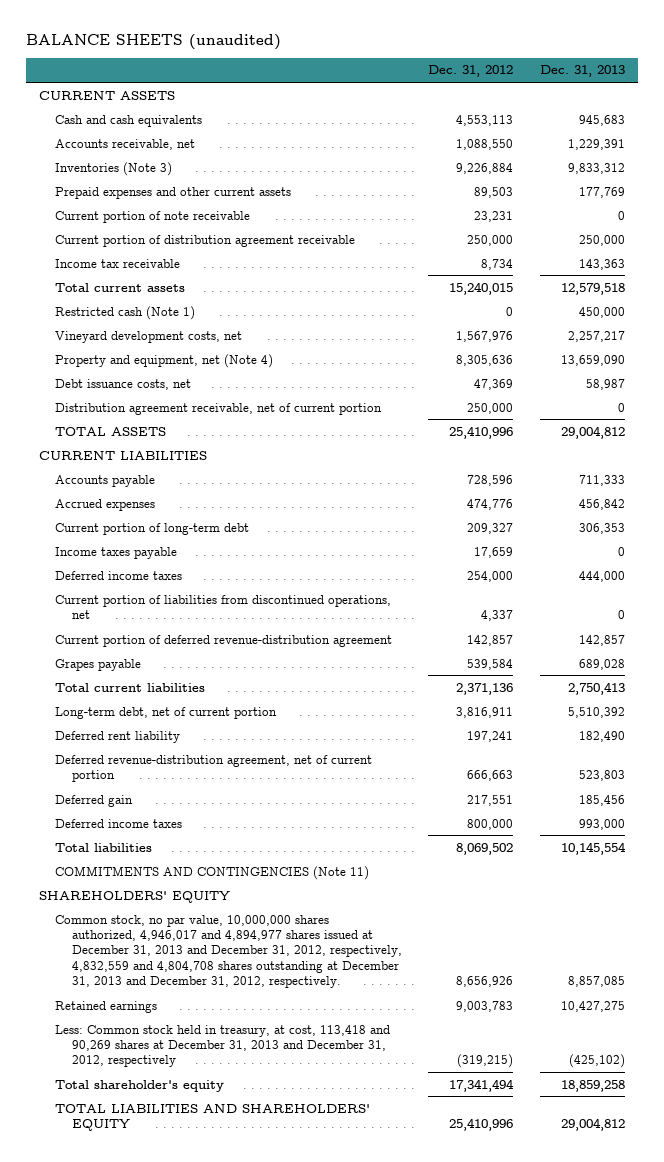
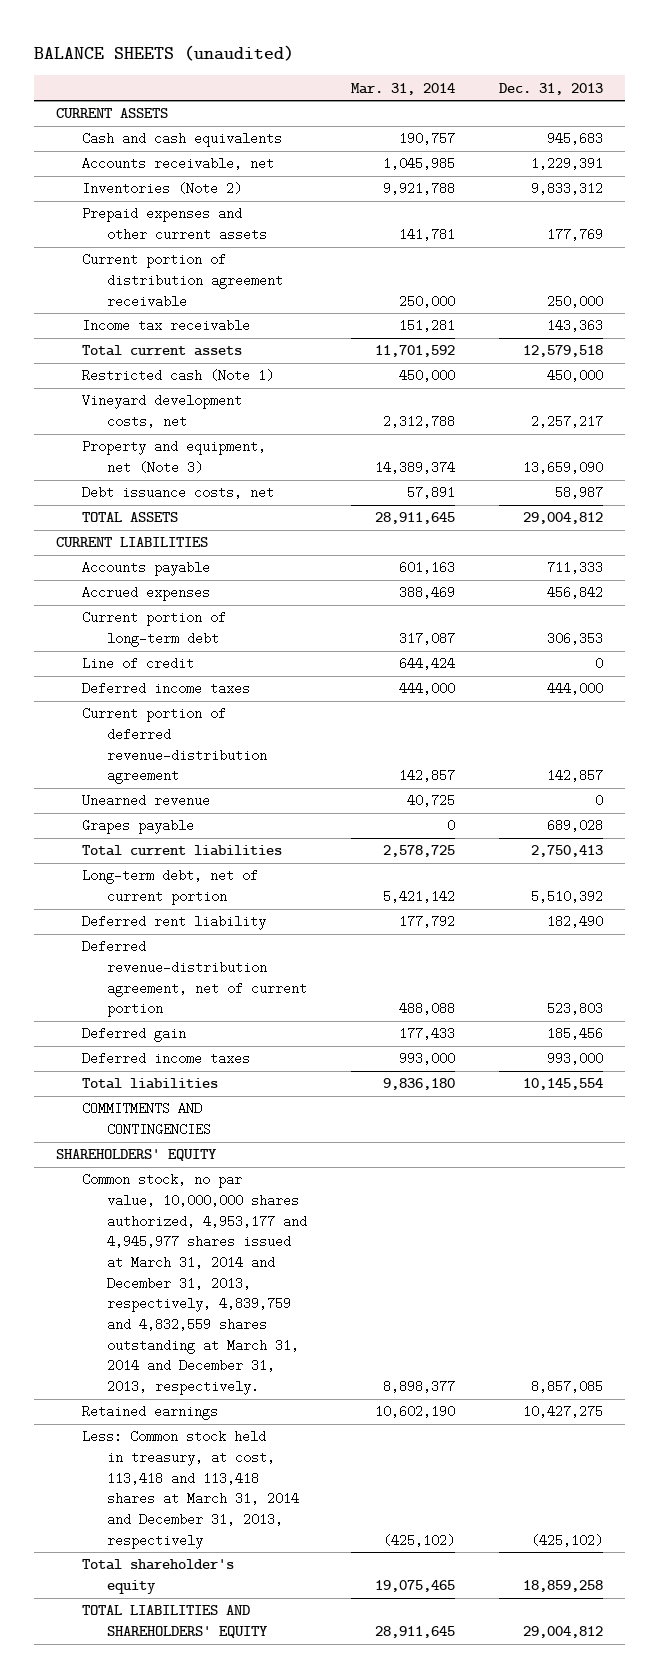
[428,65,514,78] Dec. 31, 2012 -> none
none -> [351,82,456,95] Mar. 31, 2014
[55,161,173,176] Inventories (Note 3) -> [81,182,242,196] Inventories (Note 2)
[55,210,251,223] Current portion of note receivable -> none
[55,353,274,368] Property and equipment, net (Note 4) -> [81,440,266,475] Property and equipment, net (Note 3)
[55,402,383,415] Distribution agreement receivable, net of current portion -> none
[55,546,178,559] Income taxes payable -> none
none -> [81,657,194,671] Line of credit
[55,594,392,620] Current portion of liabilities from discontinued operations, net -> none
none -> [81,794,210,808] Unearned revenue
[55,865,370,880] COMMITMENTS AND CONTINGENCIES (Note 11) -> [81,1102,211,1137] COMMITMENTS AND CONTINGENCIES
[55,914,402,989] Common stock, no par value, 10,000,000 shares authorized, 4,946,017 and 4,894,977 shares issued at December 31, 2013 and December 31, 2012, respectively, 4,832,559 and 4,804,708 shares outstanding at December 31, 2013 and December 31, 2012, respectively. -> [81,1173,307,1396] Common stock, no par value, 10,000,000 shares authorized, 4,953,177 and 4,945,977 shares issued at March 31, 2014 and December 31, 2013, respectively, 4,839,759 and 4,832,559 shares outstanding at March 31, 2014 and December 31, 2013, respectively.
[55,1024,391,1068] Less: Common stock held in treasury, at cost, 113,418 and 90,269 shares at December 31, 2013 and December 31, 2012, respectively -> [81,1430,299,1549] Less: Common stock held in treasury, at cost, 113,418 and 113,418 shares at March 31, 2014 and December 31, 2013, respectively

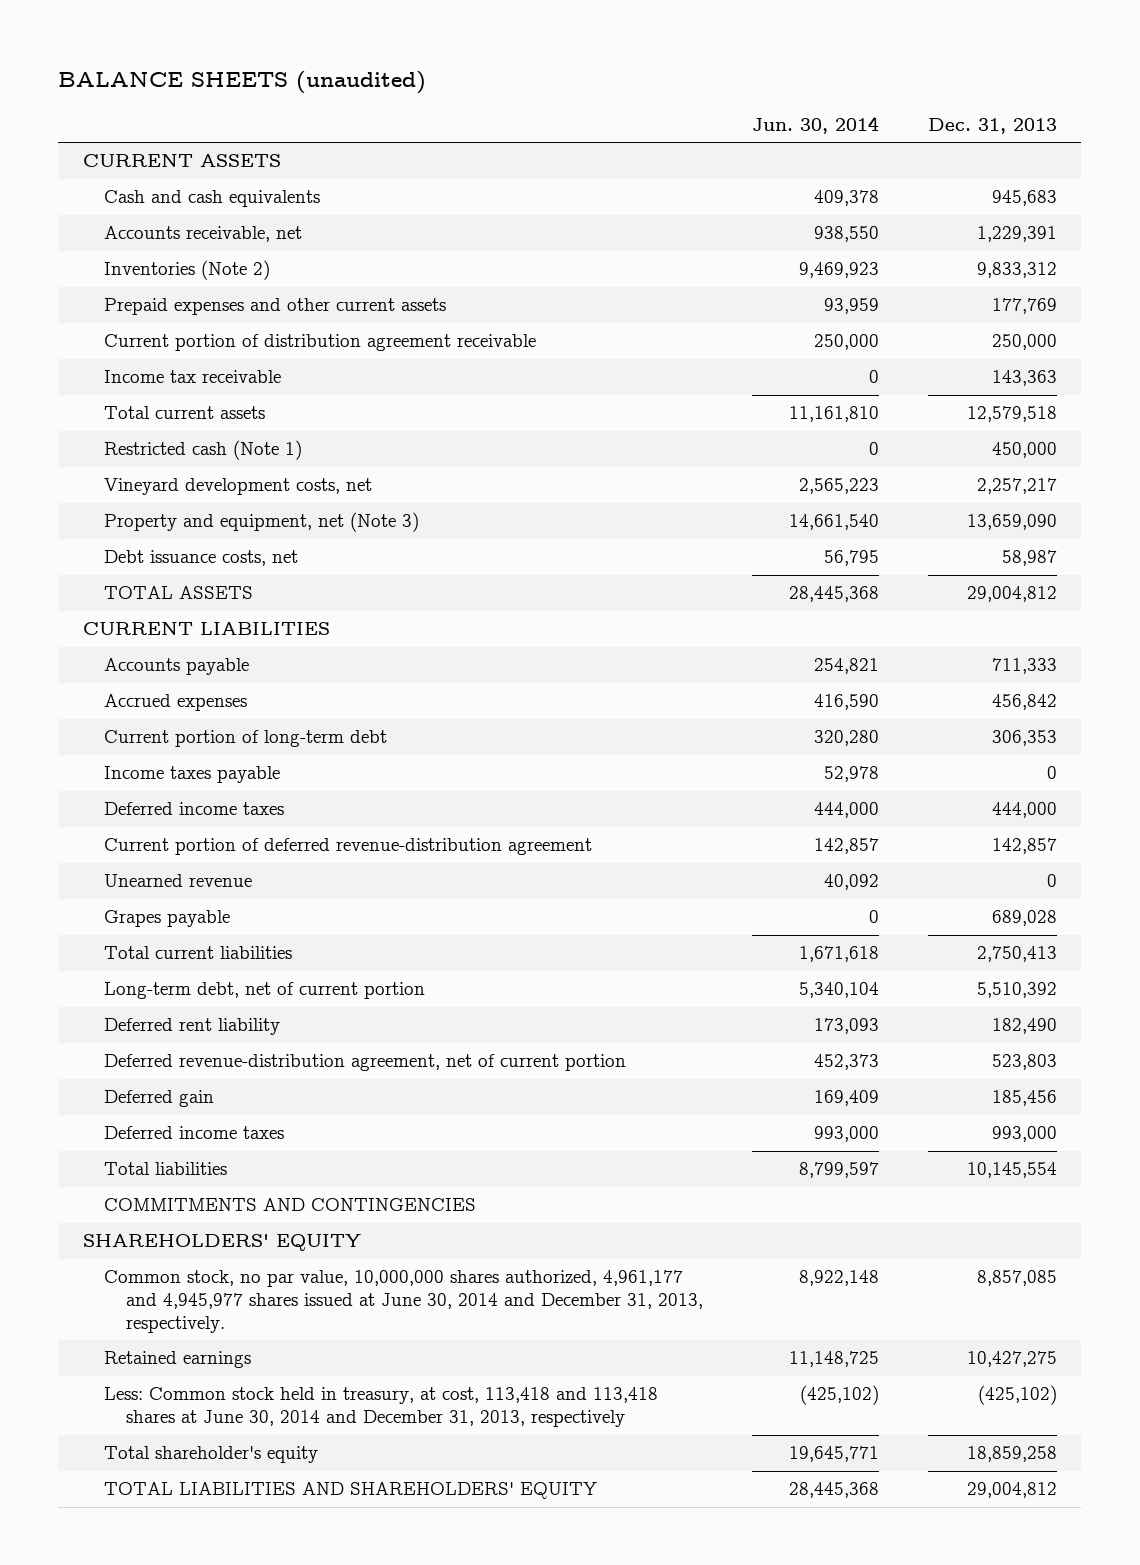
[351,82,456,95] Mar. 31, 2014 -> none
none -> [751,115,879,134] Jun. 30, 2014
[81,657,194,671] Line of credit -> none
none -> [104,766,281,784] Income taxes payable
[81,1173,307,1396] Common stock, no par value, 10,000,000 shares authorized, 4,953,177 and 4,945,977 shares issued at March 31, 2014 and December 31, 2013, respectively, 4,839,759 and 4,832,559 shares outstanding at March 31, 2014 and December 31, 2013, respectively. -> [104,1270,703,1333] Common stock, no par value, 10,000,000 shares authorized, 4,961,177 and 4,945,977 shares issued at June 30, 2014 and December 31, 2013, respectively.
[81,1430,299,1549] Less: Common stock held in treasury, at cost, 113,418 and 113,418 shares at March 31, 2014 and December 31, 2013, respectively -> [104,1387,659,1428] Less: Common stock held in treasury, at cost, 113,418 and 113,418 shares at June 30, 2014 and December 31, 2013, respectively

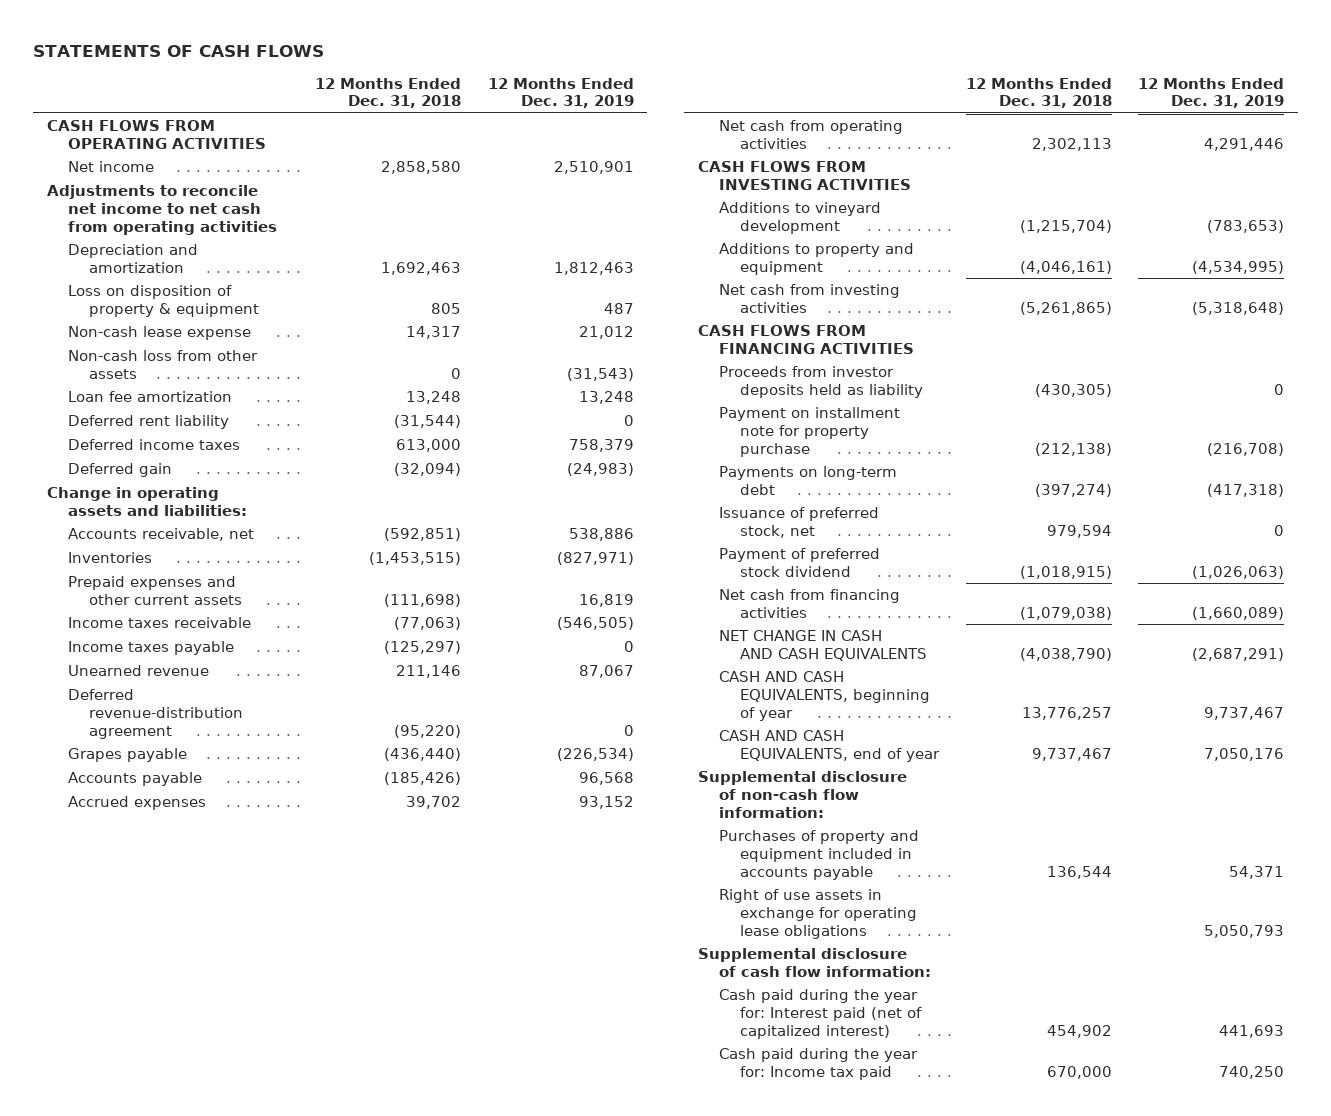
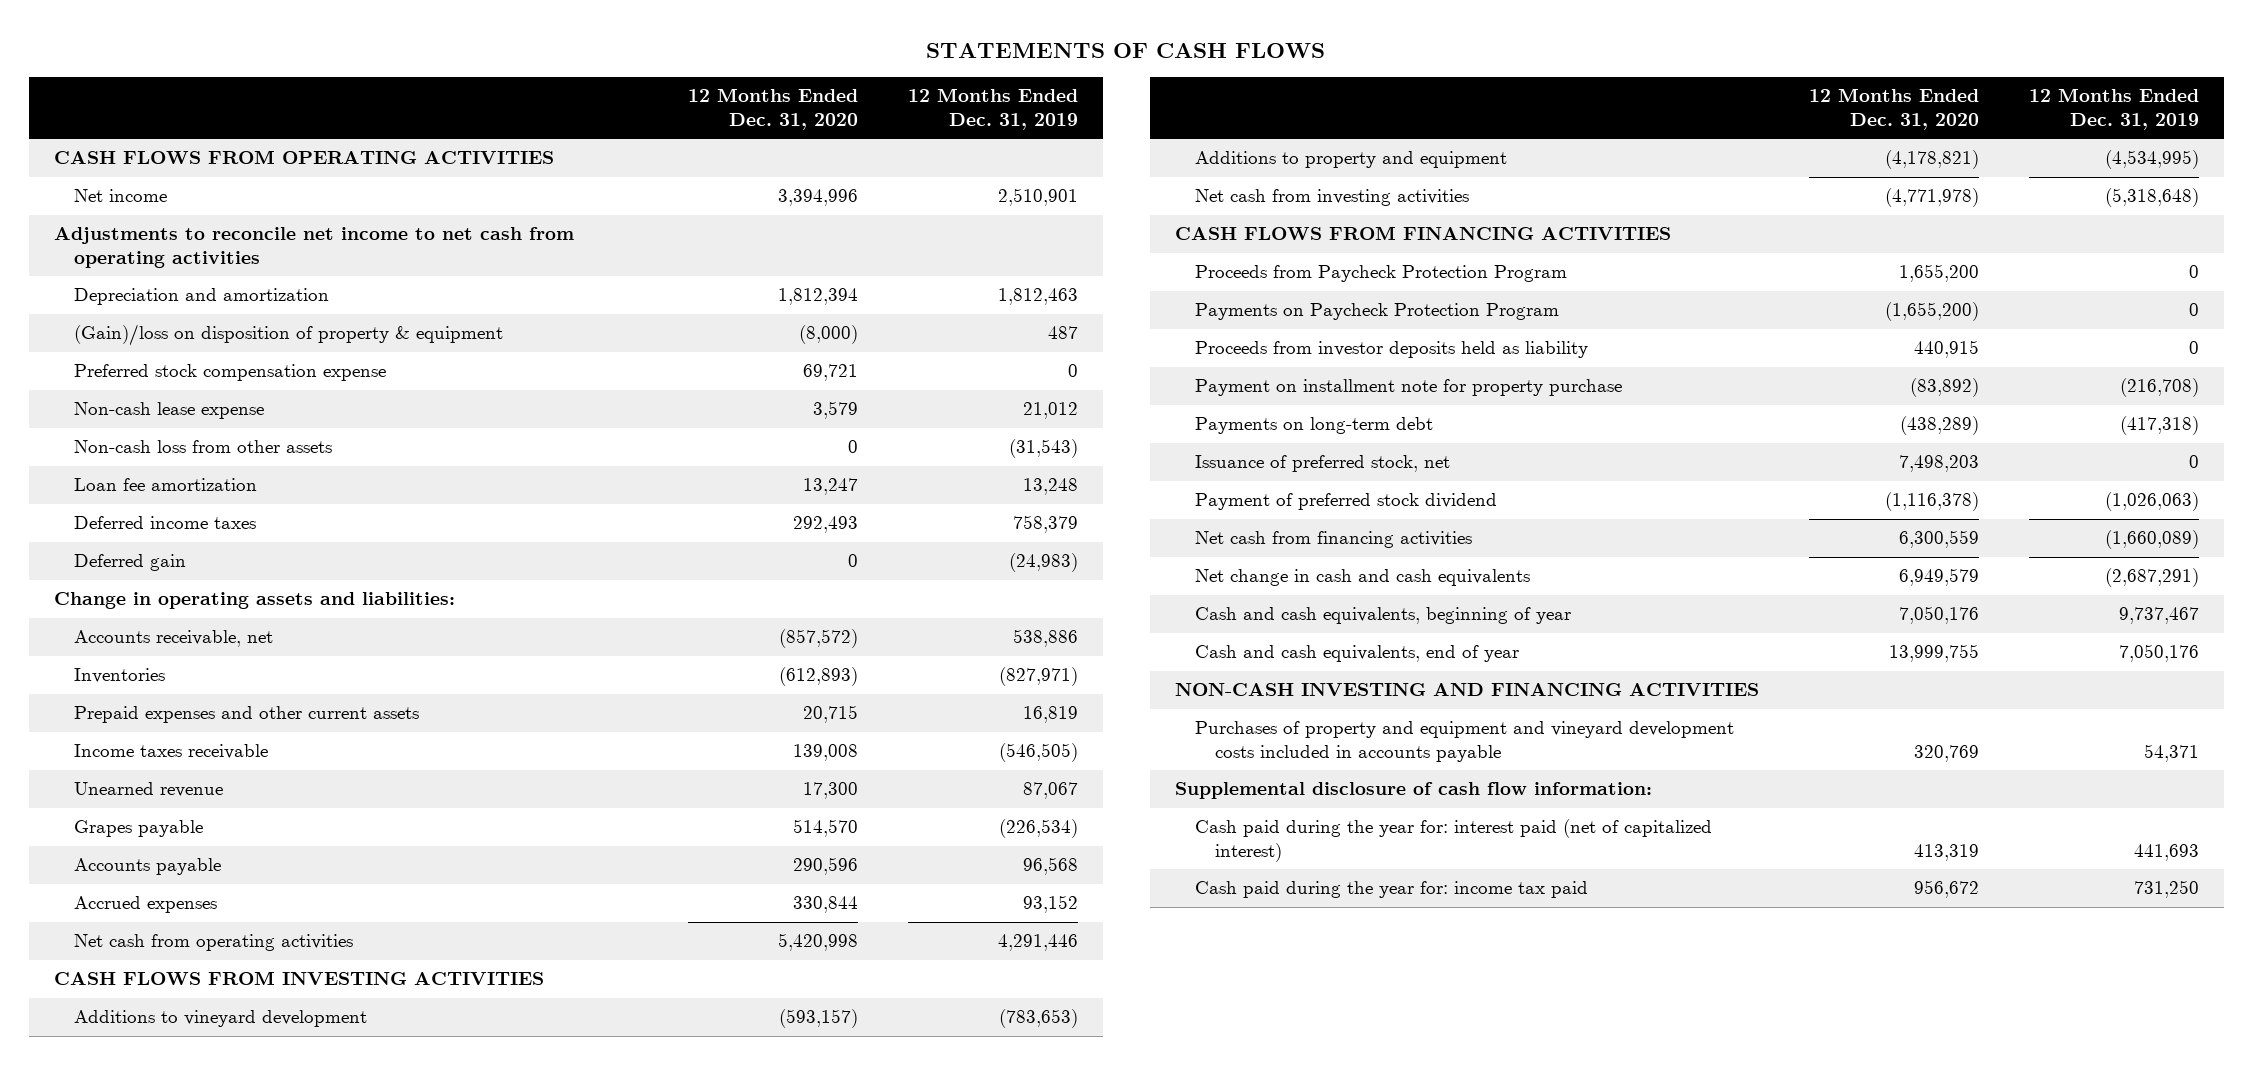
[314,77,461,109] 12 Months Ended Dec. 31, 2018 -> none
none -> [687,88,858,130] 12 Months Ended Dec. 31, 2020
[67,285,259,317] Loss on disposition of property & equipment -> [73,324,503,347] (Gain)/loss on disposition of property & equipment
none -> [73,364,386,382] Preferred stock compensation expense
[67,415,229,430] Deferred rent liability -> none
[67,641,234,656] Income taxes payable -> none
[67,689,243,739] Deferred revenue-distribution agreement -> none
none -> [1194,265,1567,283] Proceeds from Paycheck Protection Program
none -> [1194,303,1559,321] Payments on Paycheck Protection Program
[718,889,917,939] Right of use assets in exchange for operating lease obligations -> none
[718,630,927,661] NET CHANGE IN CASH AND CASH EQUIVALENTS -> [1194,569,1530,587] Net change in cash and cash equivalents
[718,671,930,721] CASH AND CASH EQUIVALENTS, beginning of year -> [1194,607,1571,625] Cash and cash equivalents, beginning of year
[718,730,940,762] CASH AND CASH EQUIVALENTS, end of year -> [1194,645,1519,663] Cash and cash equivalents, end of year
[697,771,907,818] Supplemental disclosure of non-cash flow information: -> [1174,683,1759,697] NON-CASH INVESTING AND FINANCING ACTIVITIES
[718,830,919,880] Purchases of property and equipment included in accounts payable -> [1194,721,1734,762] Purchases of property and equipment and vineyard development costs included in accounts payable
[718,989,922,1039] Cash paid during the year for: Interest paid (net of capitalized interest) -> [1194,819,1712,862] Cash paid during the year for: interest paid (net of capitalized interest)
[718,1048,918,1080] Cash paid during the year for: Income tax paid -> [1194,881,1588,899] Cash paid during the year for: income tax paid
[1219,1065,1285,1079] 740,250 -> [2133,880,2199,899] 731,250

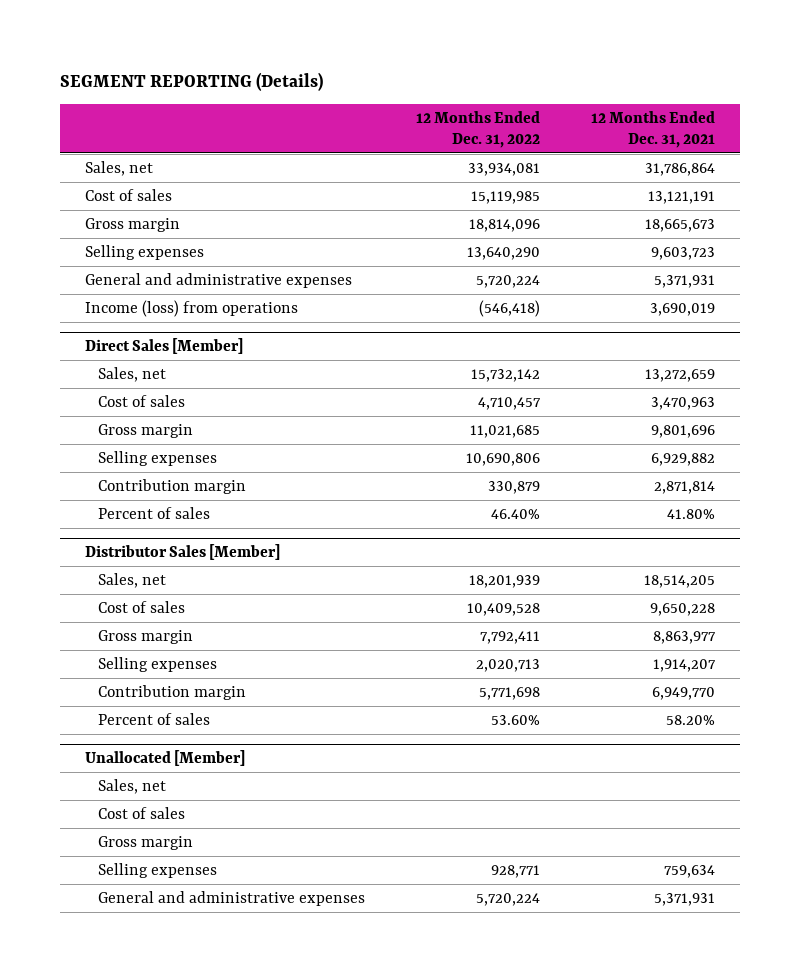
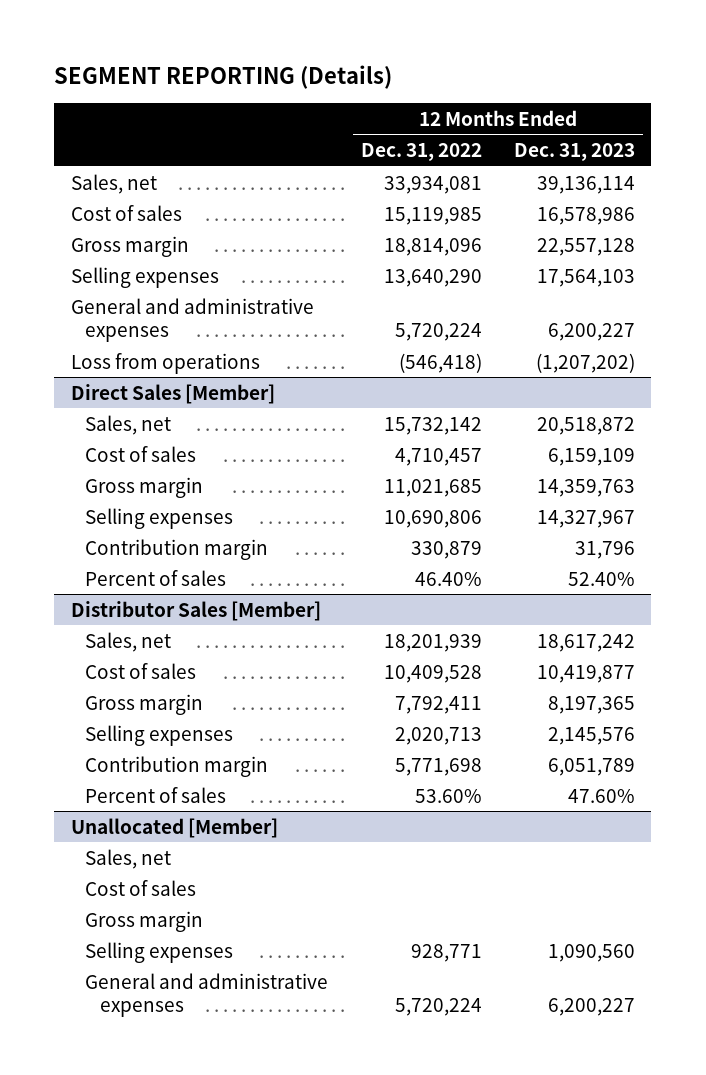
[590,111,715,148] 12 Months Ended Dec. 31, 2021 -> none
none -> [514,143,636,162] Dec. 31, 2023
[85,299,299,317] Income (loss) from operations -> [70,352,260,374] Loss from operations

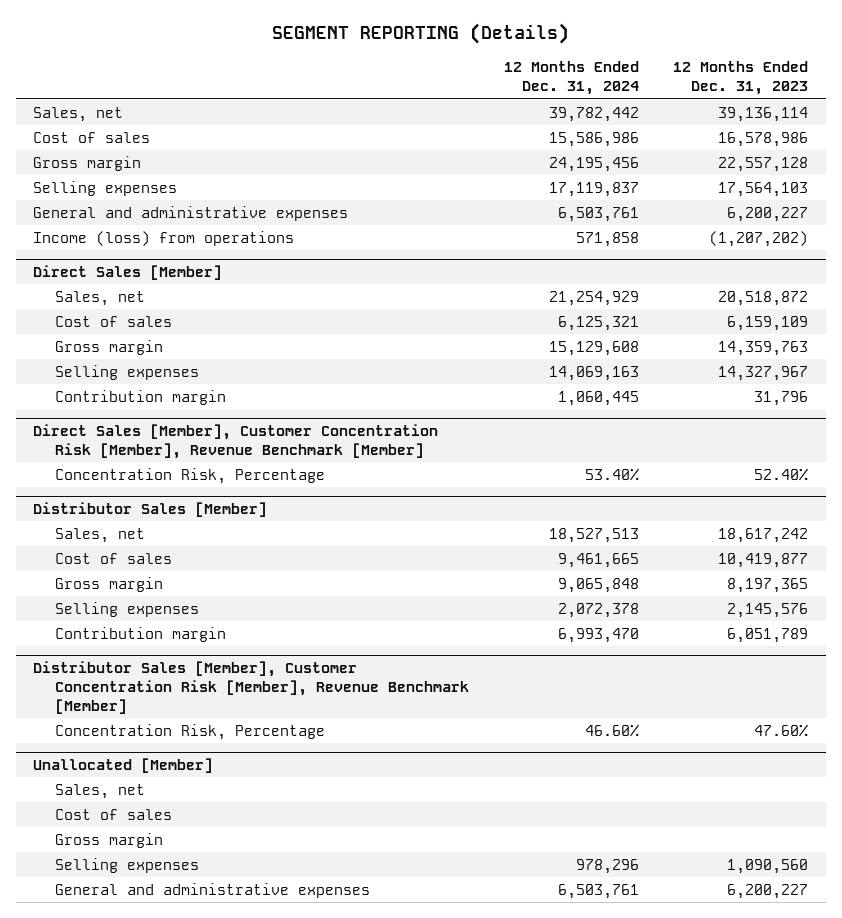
[360,143,482,162] Dec. 31, 2022 -> none
none -> [503,61,639,96] 12 Months Ended Dec. 31, 2024
[70,352,260,374] Loss from operations -> [33,230,295,246] Income (loss) from operations
none -> [33,424,439,460] Direct Sales [Member], Customer Concentration Risk [Member], Revenue Benchmark [Member]
[85,569,227,586] Percent of sales -> [54,467,325,484] Concentration Risk, Percentage
none -> [33,661,469,715] Distributor Sales [Member], Customer Concentration Risk [Member], Revenue Benchmark [Member]
[85,786,227,803] Percent of sales -> [54,723,325,740] Concentration Risk, Percentage

